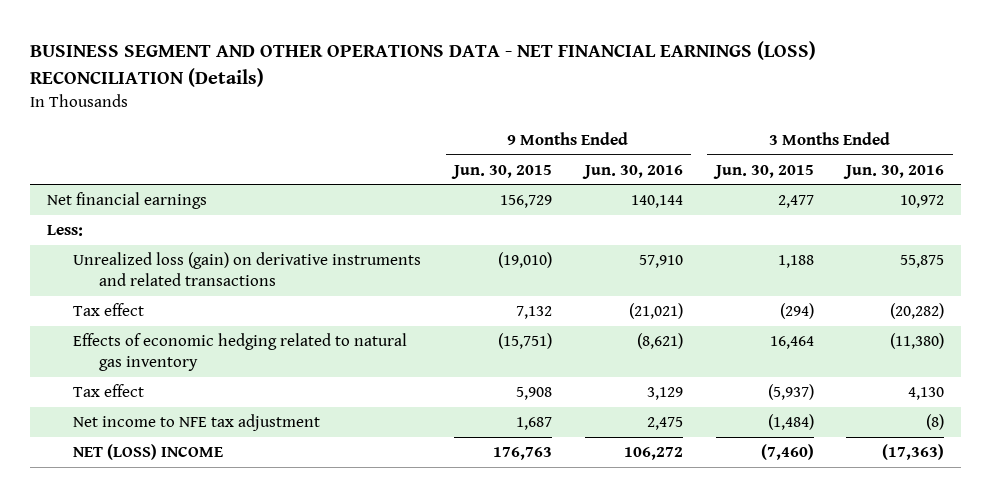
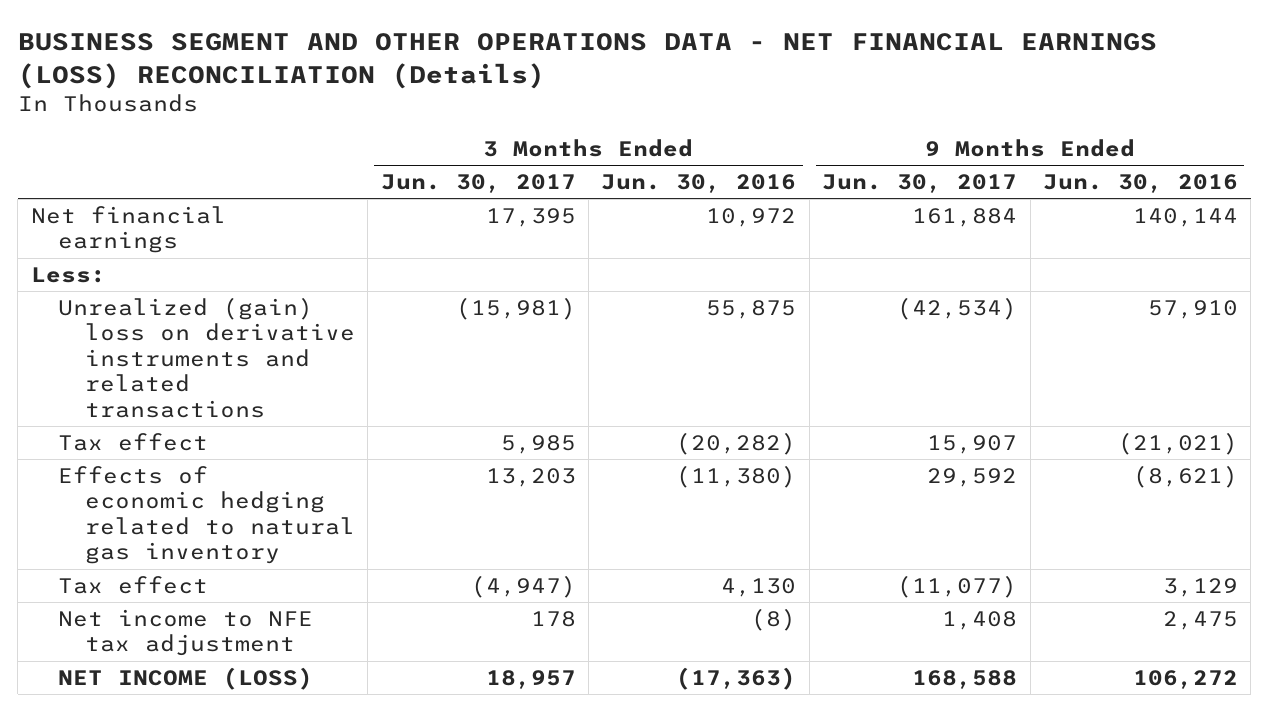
[450,164,552,179] Jun. 30, 2015 -> none
[712,164,814,179] Jun. 30, 2015 -> none
none -> [380,173,576,193] Jun. 30, 2017
none -> [822,173,1018,193] Jun. 30, 2017
[73,252,422,286] Unrealized loss (gain) on derivative instruments and related transactions -> [57,296,355,418] Unrealized (gain) loss on derivative instruments and related transactions
[73,444,224,461] NET (LOSS) INCOME -> [57,666,313,690] NET INCOME (LOSS)

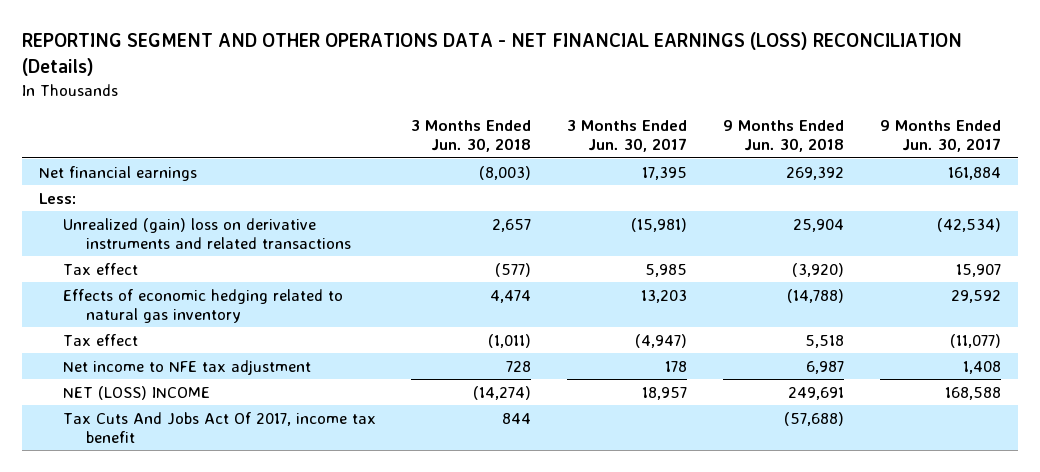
[17,33,1157,89] BUSINESS SEGMENT AND OTHER OPERATIONS DATA - NET FINANCIAL EARNINGS (LOSS) RECONCILIATION (Details) -> [21,32,962,77] REPORTING SEGMENT AND OTHER OPERATIONS DATA - NET FINANCIAL EARNINGS (LOSS) RECONCILIATION (Details)
[601,173,797,193] Jun. 30, 2016 -> none
[1043,173,1239,193] Jun. 30, 2016 -> none
none -> [411,119,532,153] 3 Months Ended Jun. 30, 2018
none -> [722,119,844,153] 9 Months Ended Jun. 30, 2018
[57,666,313,690] NET INCOME (LOSS) -> [62,385,210,400] NET (LOSS) INCOME
none -> [62,411,376,444] Tax Cuts And Jobs Act Of 2017, income tax benefit

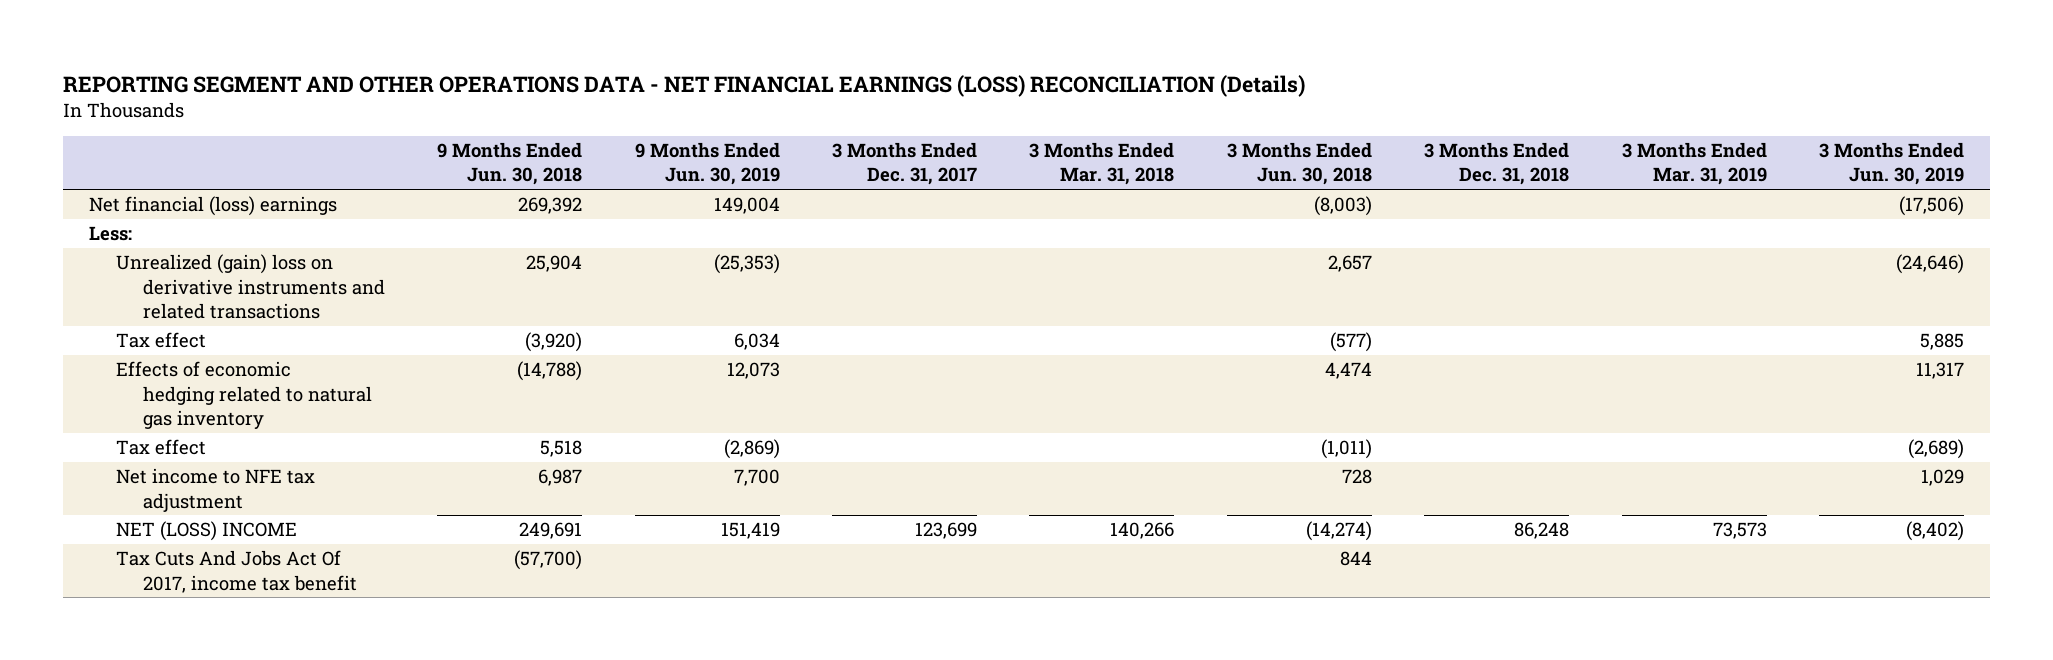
[567,119,688,153] 3 Months Ended Jun. 30, 2017 -> none
[879,119,1001,153] 9 Months Ended Jun. 30, 2017 -> none
none -> [634,142,780,186] 9 Months Ended Jun. 30, 2019
none -> [831,142,977,186] 3 Months Ended Dec. 31, 2017
none -> [1029,142,1175,186] 3 Months Ended Mar. 31, 2018
none -> [1424,142,1570,186] 3 Months Ended Dec. 31, 2018
none -> [1621,142,1767,186] 3 Months Ended Mar. 31, 2019
none -> [1819,142,1965,186] 3 Months Ended Jun. 30, 2019
[39,165,198,181] Net financial earnings -> [89,196,338,217] Net financial (loss) earnings
[783,411,844,426] (57,688) -> [514,550,583,571] (57,700)

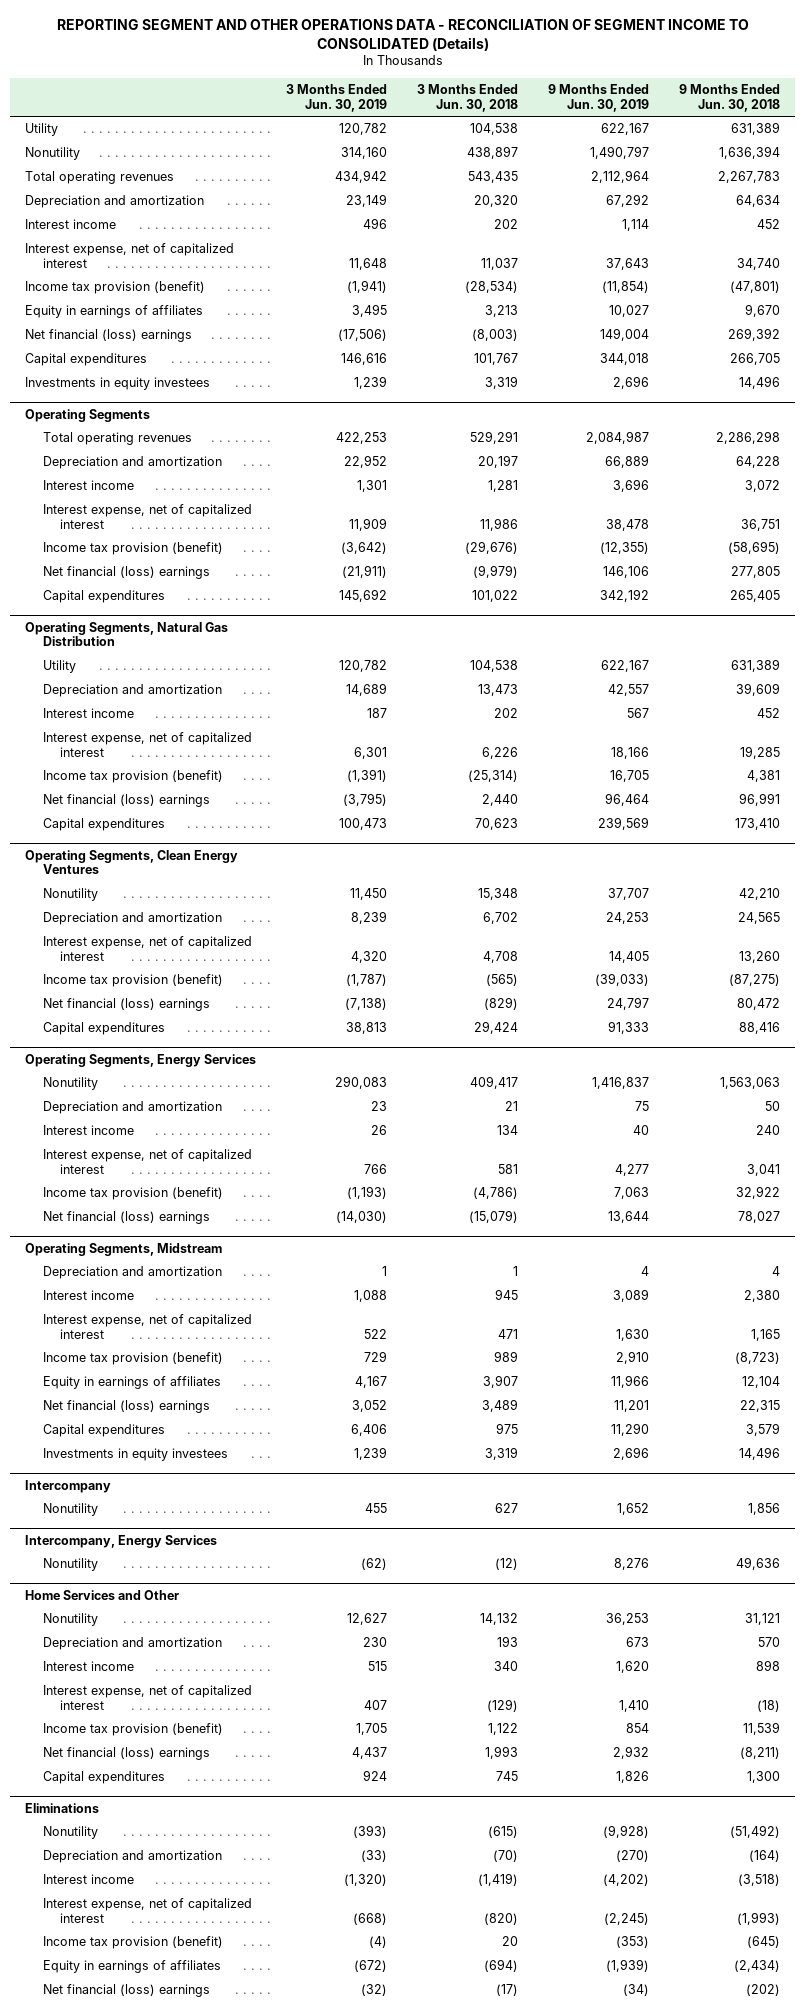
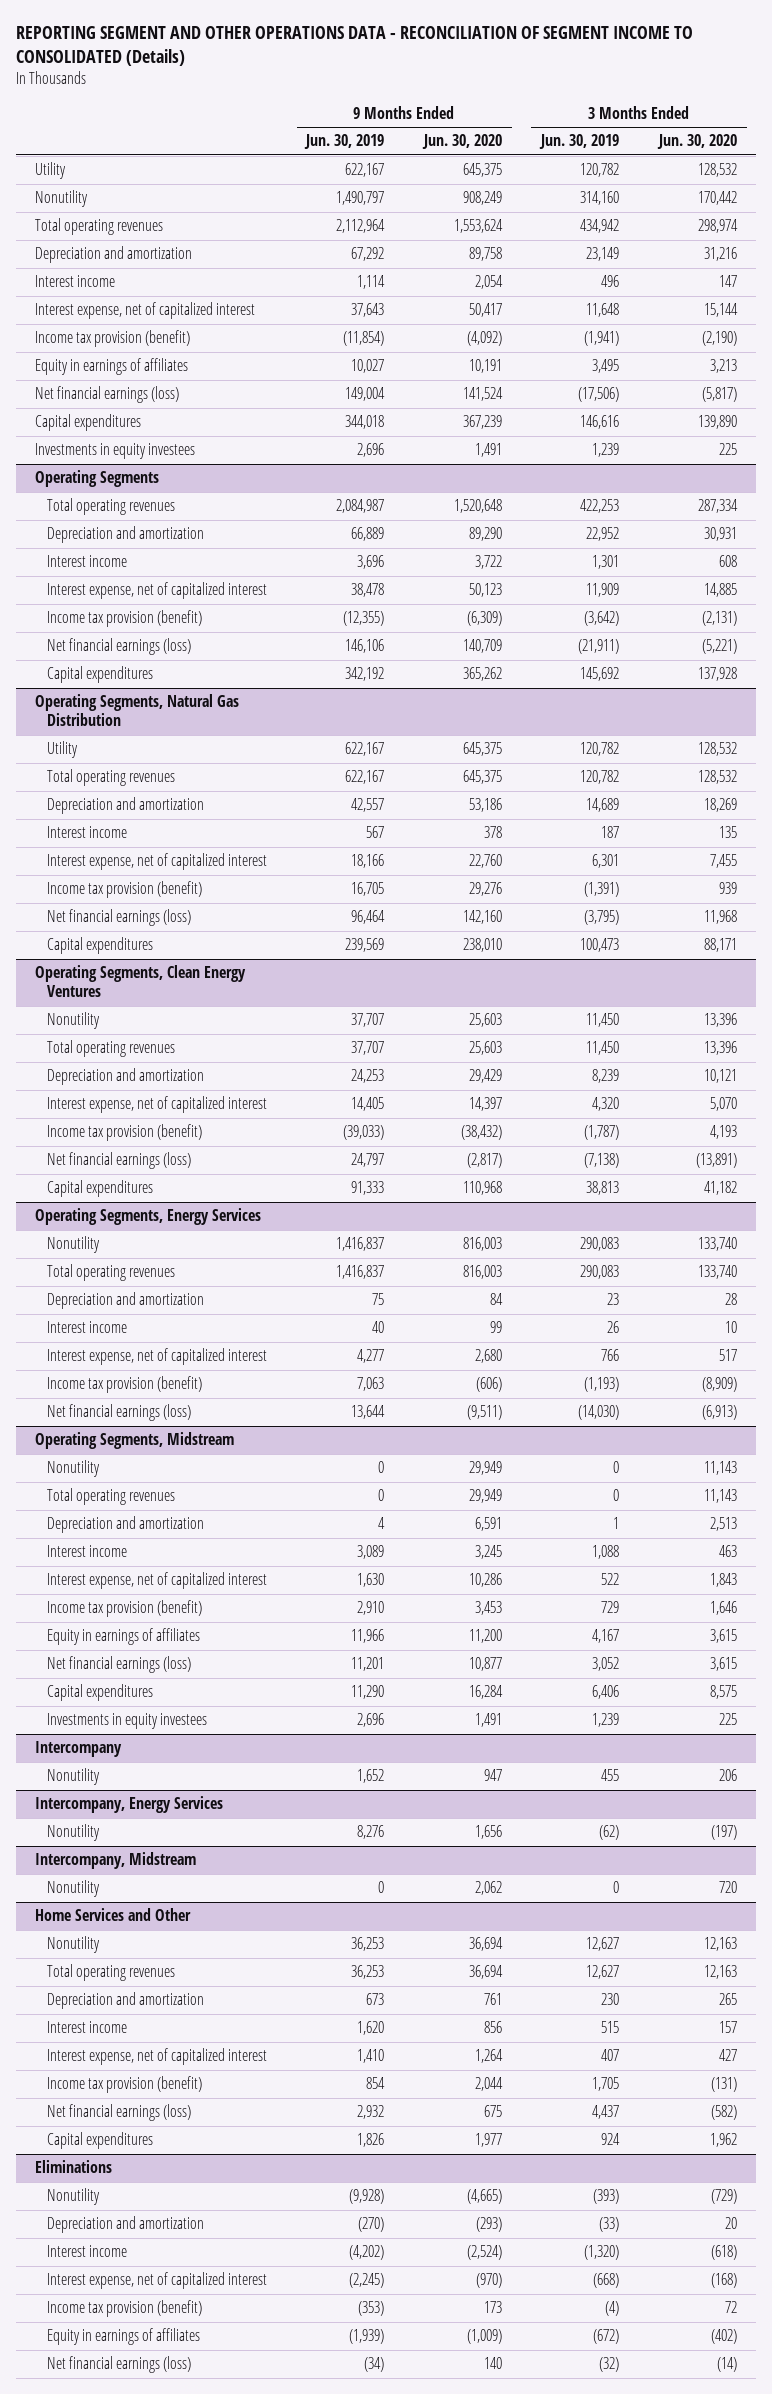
[417,84,519,112] 3 Months Ended Jun. 30, 2018 -> none
[679,84,781,112] 9 Months Ended Jun. 30, 2018 -> none
none -> [421,134,502,150] Jun. 30, 2020
none -> [656,134,737,150] Jun. 30, 2020
[25,329,193,343] Net financial (loss) earnings -> [35,386,180,404] Net financial earnings (loss)
[42,566,210,580] Net financial (loss) earnings -> [47,638,192,656] Net financial earnings (loss)
none -> [47,769,176,787] Total operating revenues
[42,794,210,808] Net financial (loss) earnings -> [47,909,192,927] Net financial earnings (loss)
none -> [47,1040,176,1058] Total operating revenues
[42,998,210,1012] Net financial (loss) earnings -> [47,1152,192,1170] Net financial earnings (loss)
none -> [47,1264,176,1282] Total operating revenues
[42,1211,210,1225] Net financial (loss) earnings -> [47,1404,192,1422] Net financial earnings (loss)
none -> [47,1460,101,1478] Nonutility
none -> [47,1488,176,1506] Total operating revenues
[42,1400,210,1414] Net financial (loss) earnings -> [47,1656,192,1674] Net financial earnings (loss)
none -> [35,1852,197,1870] Intercompany, Midstream
none -> [47,1880,101,1898] Nonutility
none -> [47,1964,176,1982] Total operating revenues
[42,1747,210,1761] Net financial (loss) earnings -> [47,2104,192,2122] Net financial earnings (loss)
[42,1984,210,1998] Net financial (loss) earnings -> [47,2356,192,2374] Net financial earnings (loss)

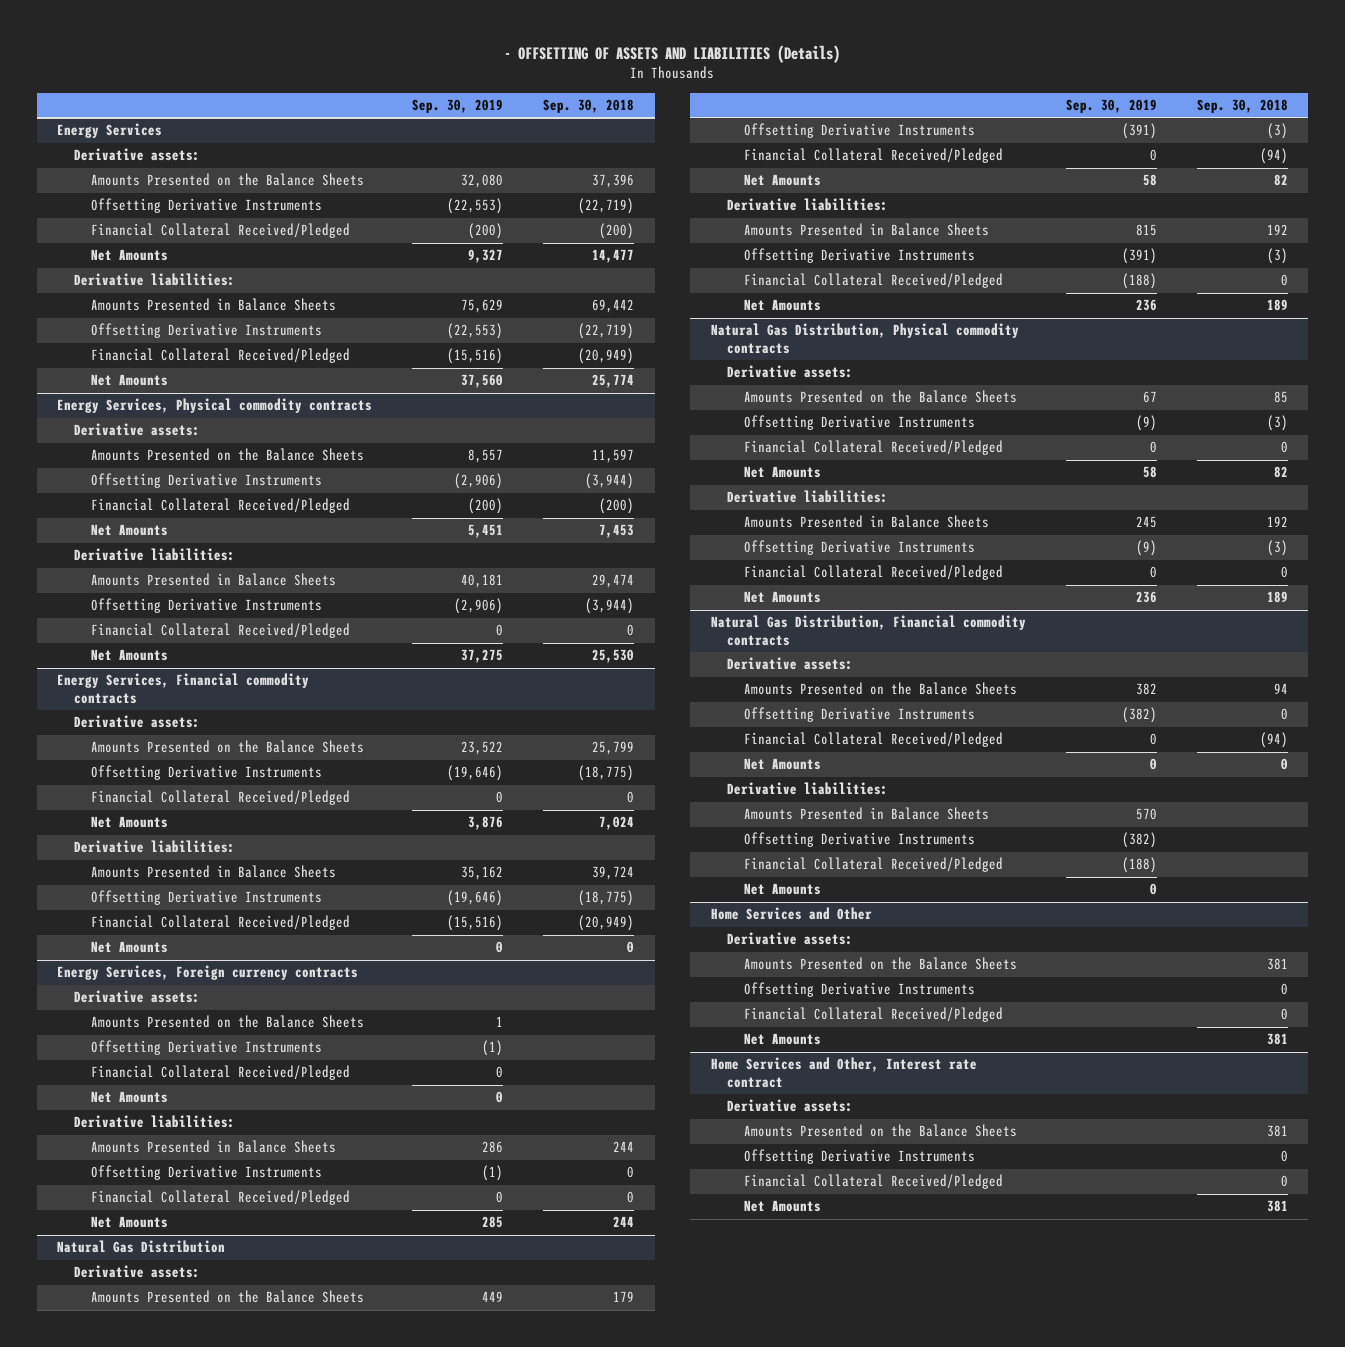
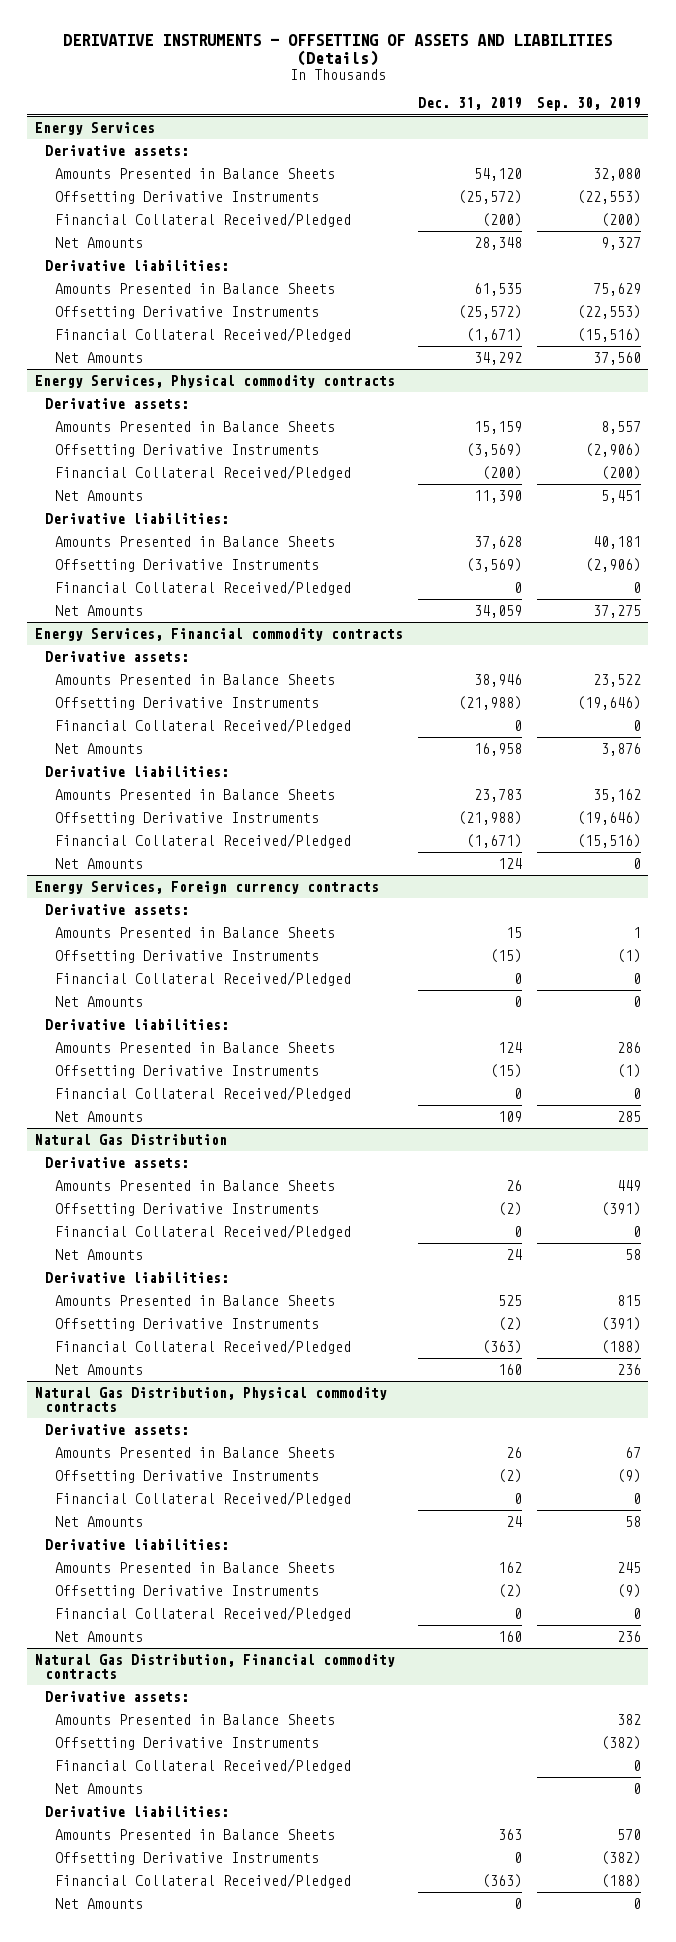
[504,45,841,64] - OFFSETTING OF ASSETS AND LIABILITIES (Details) -> [62,33,612,66] DERIVATIVE INSTRUMENTS - OFFSETTING OF ASSETS AND LIABILITIES (Details)
[543,99,635,114] Sep. 30, 2018 -> none
none -> [417,97,522,111] Dec. 31, 2019
[90,173,364,187] Amounts Presented on the Balance Sheets -> [55,168,336,180] Amounts Presented in Balance Sheets
[90,448,364,462] Amounts Presented on the Balance Sheets -> [55,421,336,433] Amounts Presented in Balance Sheets
[90,740,364,754] Amounts Presented on the Balance Sheets -> [55,674,336,686] Amounts Presented in Balance Sheets
[90,1015,364,1029] Amounts Presented on the Balance Sheets -> [55,927,336,939] Amounts Presented in Balance Sheets
[90,1290,364,1304] Amounts Presented on the Balance Sheets -> [55,1180,336,1192] Amounts Presented in Balance Sheets
[744,390,1018,404] Amounts Presented on the Balance Sheets -> [55,1447,336,1459] Amounts Presented in Balance Sheets
[744,682,1018,696] Amounts Presented on the Balance Sheets -> [55,1714,336,1726] Amounts Presented in Balance Sheets
[710,907,872,921] Home Services and Other -> none
[727,932,854,946] Derivative assets: -> none
[744,957,1018,971] Amounts Presented on the Balance Sheets -> none
[744,982,976,998] Offsetting Derivative Instruments -> none
[744,1007,1004,1023] Financial Collateral Received/Pledged -> none
[744,1033,822,1046] Net Amounts -> none
[710,1057,977,1088] Home Services and Other, Interest rate contract -> none
[727,1099,854,1113] Derivative assets: -> none
[744,1124,1018,1138] Amounts Presented on the Balance Sheets -> none
[744,1149,976,1165] Offsetting Derivative Instruments -> none
[744,1174,1004,1190] Financial Collateral Received/Pledged -> none
[744,1200,822,1213] Net Amounts -> none

